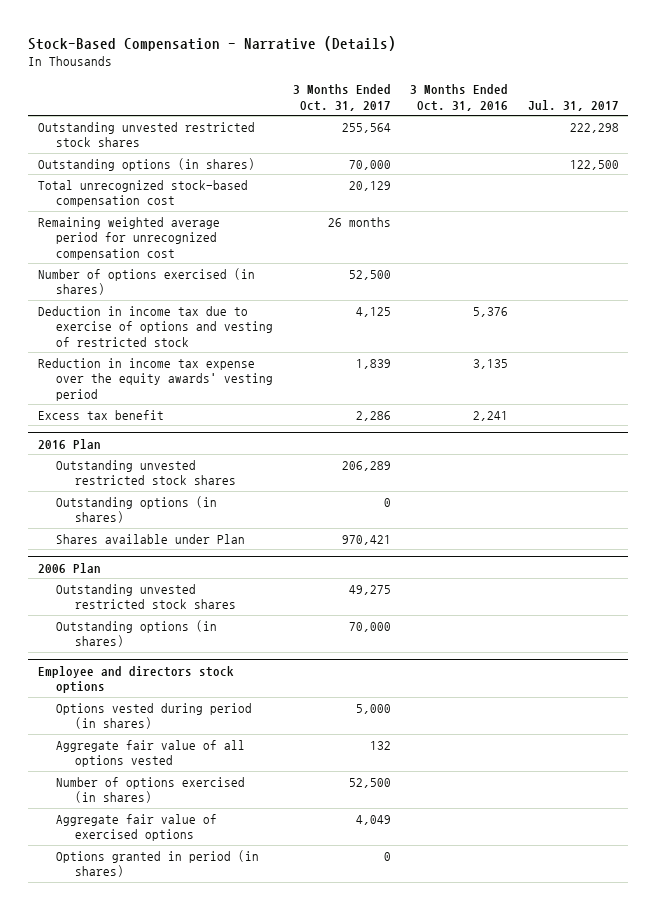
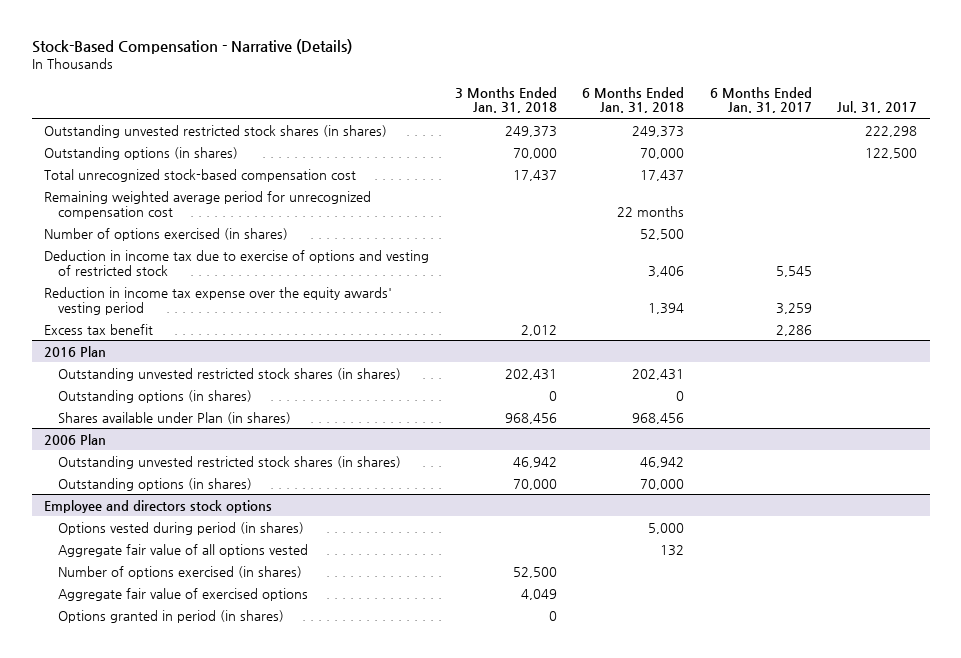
[292,84,391,111] 3 Months Ended Oct. 31, 2017 -> none
[410,84,509,111] 3 Months Ended Oct. 31, 2016 -> none
none -> [454,86,557,114] 3 Months Ended Jan. 31, 2018
none -> [582,86,685,114] 6 Months Ended Jan. 31, 2018
none -> [709,86,812,114] 6 Months Ended Jan. 31, 2017
[37,121,255,148] Outstanding unvested restricted stock shares -> [44,124,388,138] Outstanding unvested restricted stock shares (in shares)
[56,459,237,486] Outstanding unvested restricted stock shares -> [57,367,401,381] Outstanding unvested restricted stock shares (in shares)
[56,533,246,544] Shares available under Plan -> [57,411,291,424] Shares available under Plan (in shares)
[56,583,237,610] Outstanding unvested restricted stock shares -> [57,455,401,469] Outstanding unvested restricted stock shares (in shares)

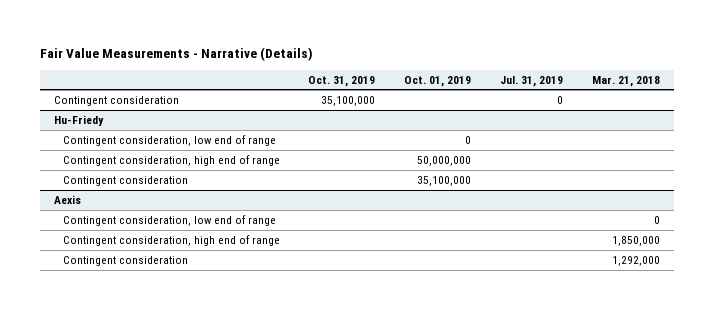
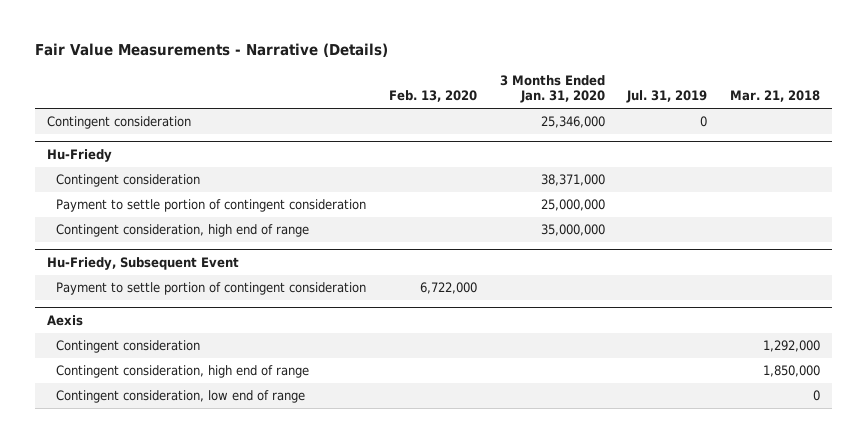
[308,75,376,87] Oct. 31, 2019 -> none
[404,75,472,87] Oct. 01, 2019 -> none
none -> [388,90,477,103] Feb. 13, 2020
none -> [499,74,605,104] 3 Months Ended Jan. 31, 2020
[62,134,276,146] Contingent consideration, low end of range -> none
none -> [56,199,367,213] Payment to settle portion of contingent consideration
[62,154,280,166] Contingent consideration, high end of range -> [56,224,310,238] Contingent consideration, high end of range
none -> [46,257,239,271] Hu-Friedy, Subsequent Event
none -> [56,282,367,296] Payment to settle portion of contingent consideration
[62,234,280,246] Contingent consideration, high end of range -> [56,365,310,379] Contingent consideration, high end of range
[62,214,276,226] Contingent consideration, low end of range -> [56,390,306,404] Contingent consideration, low end of range

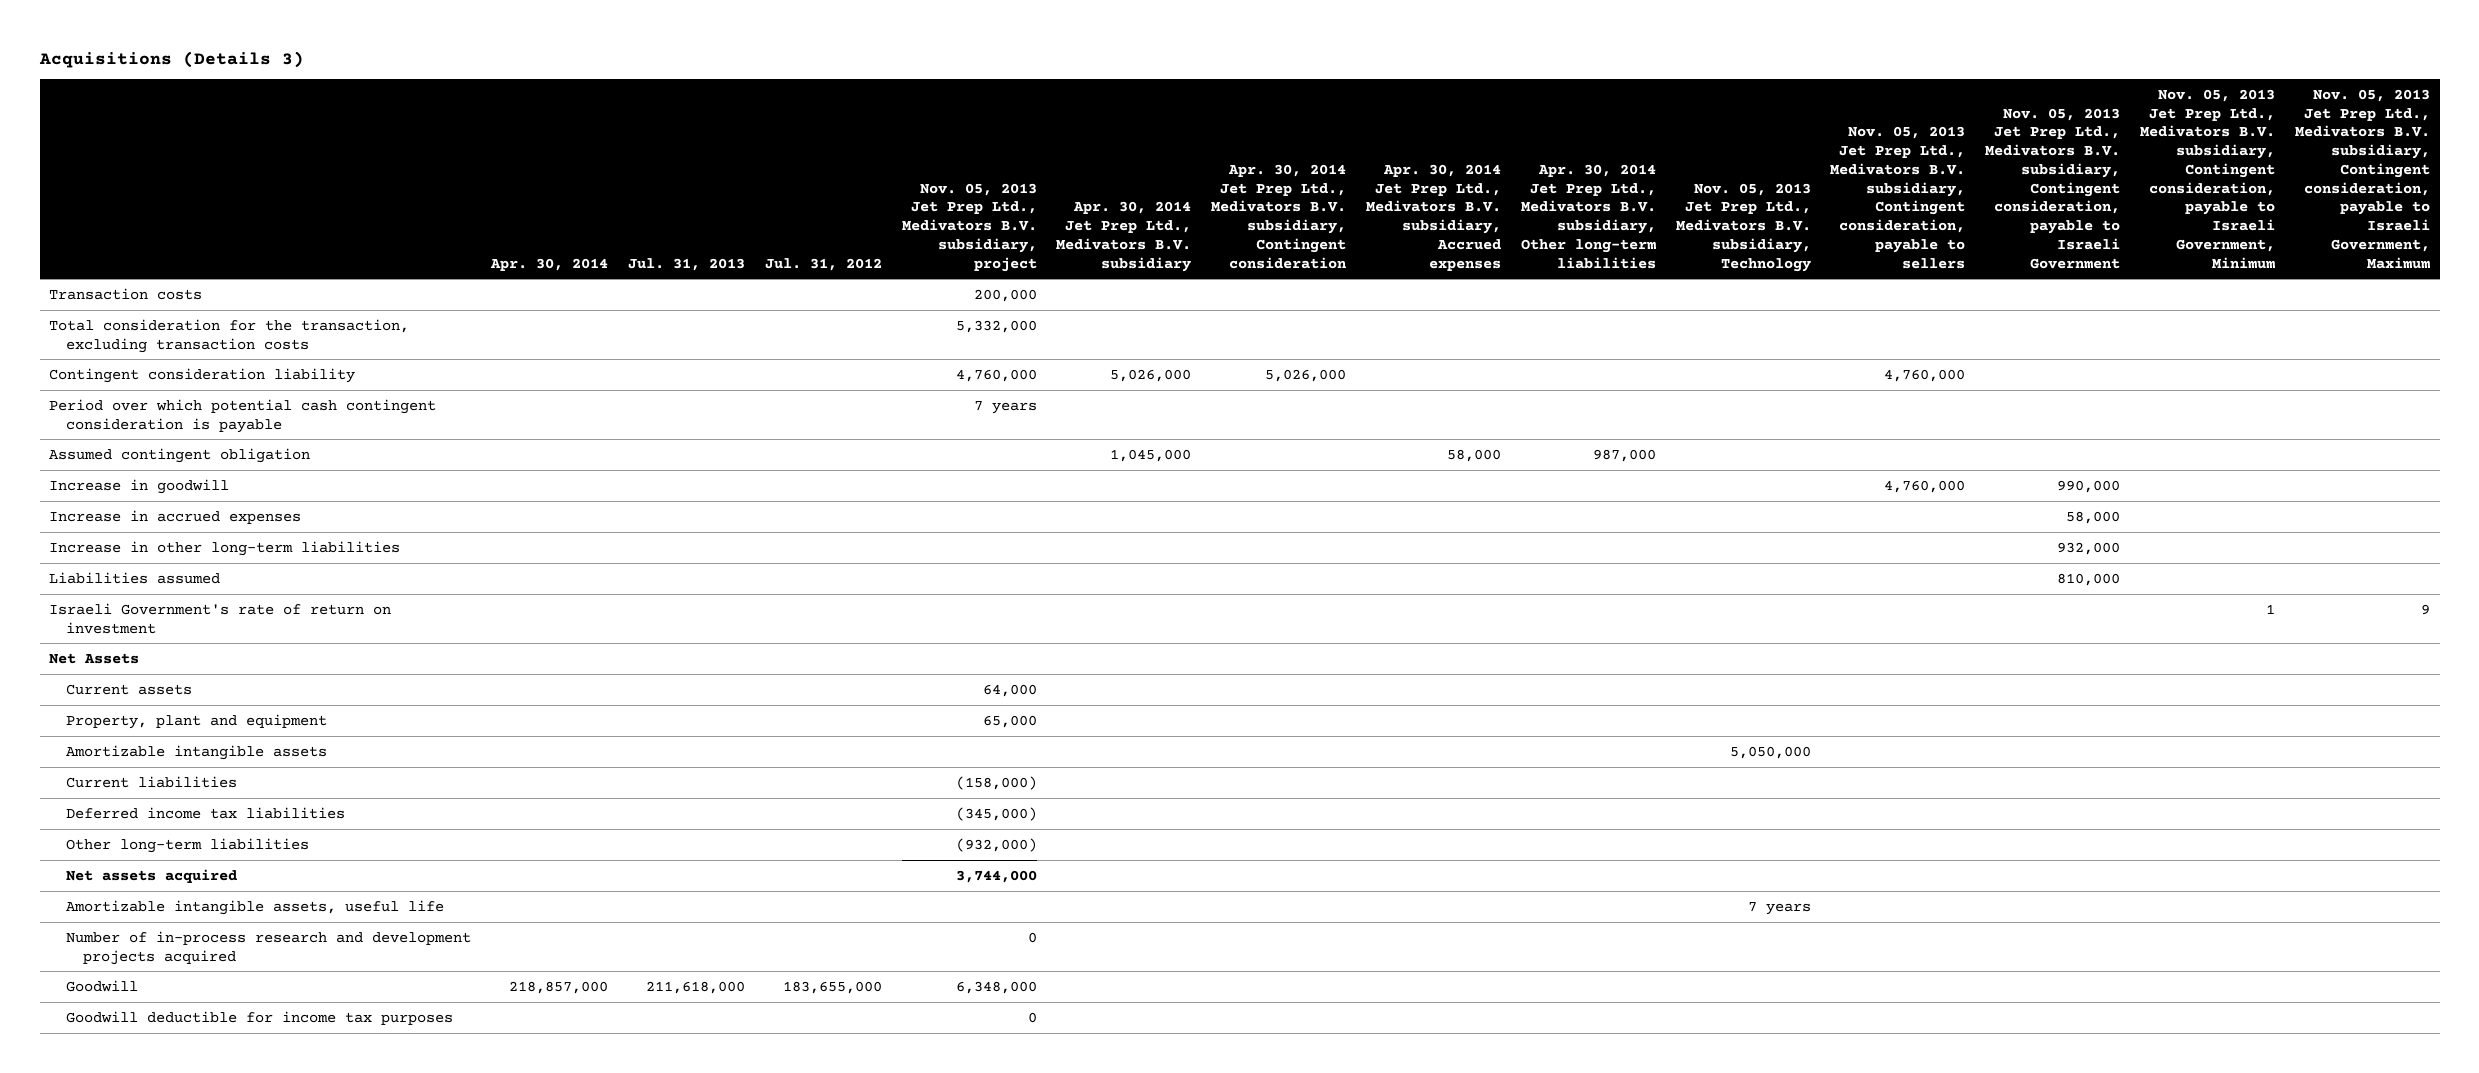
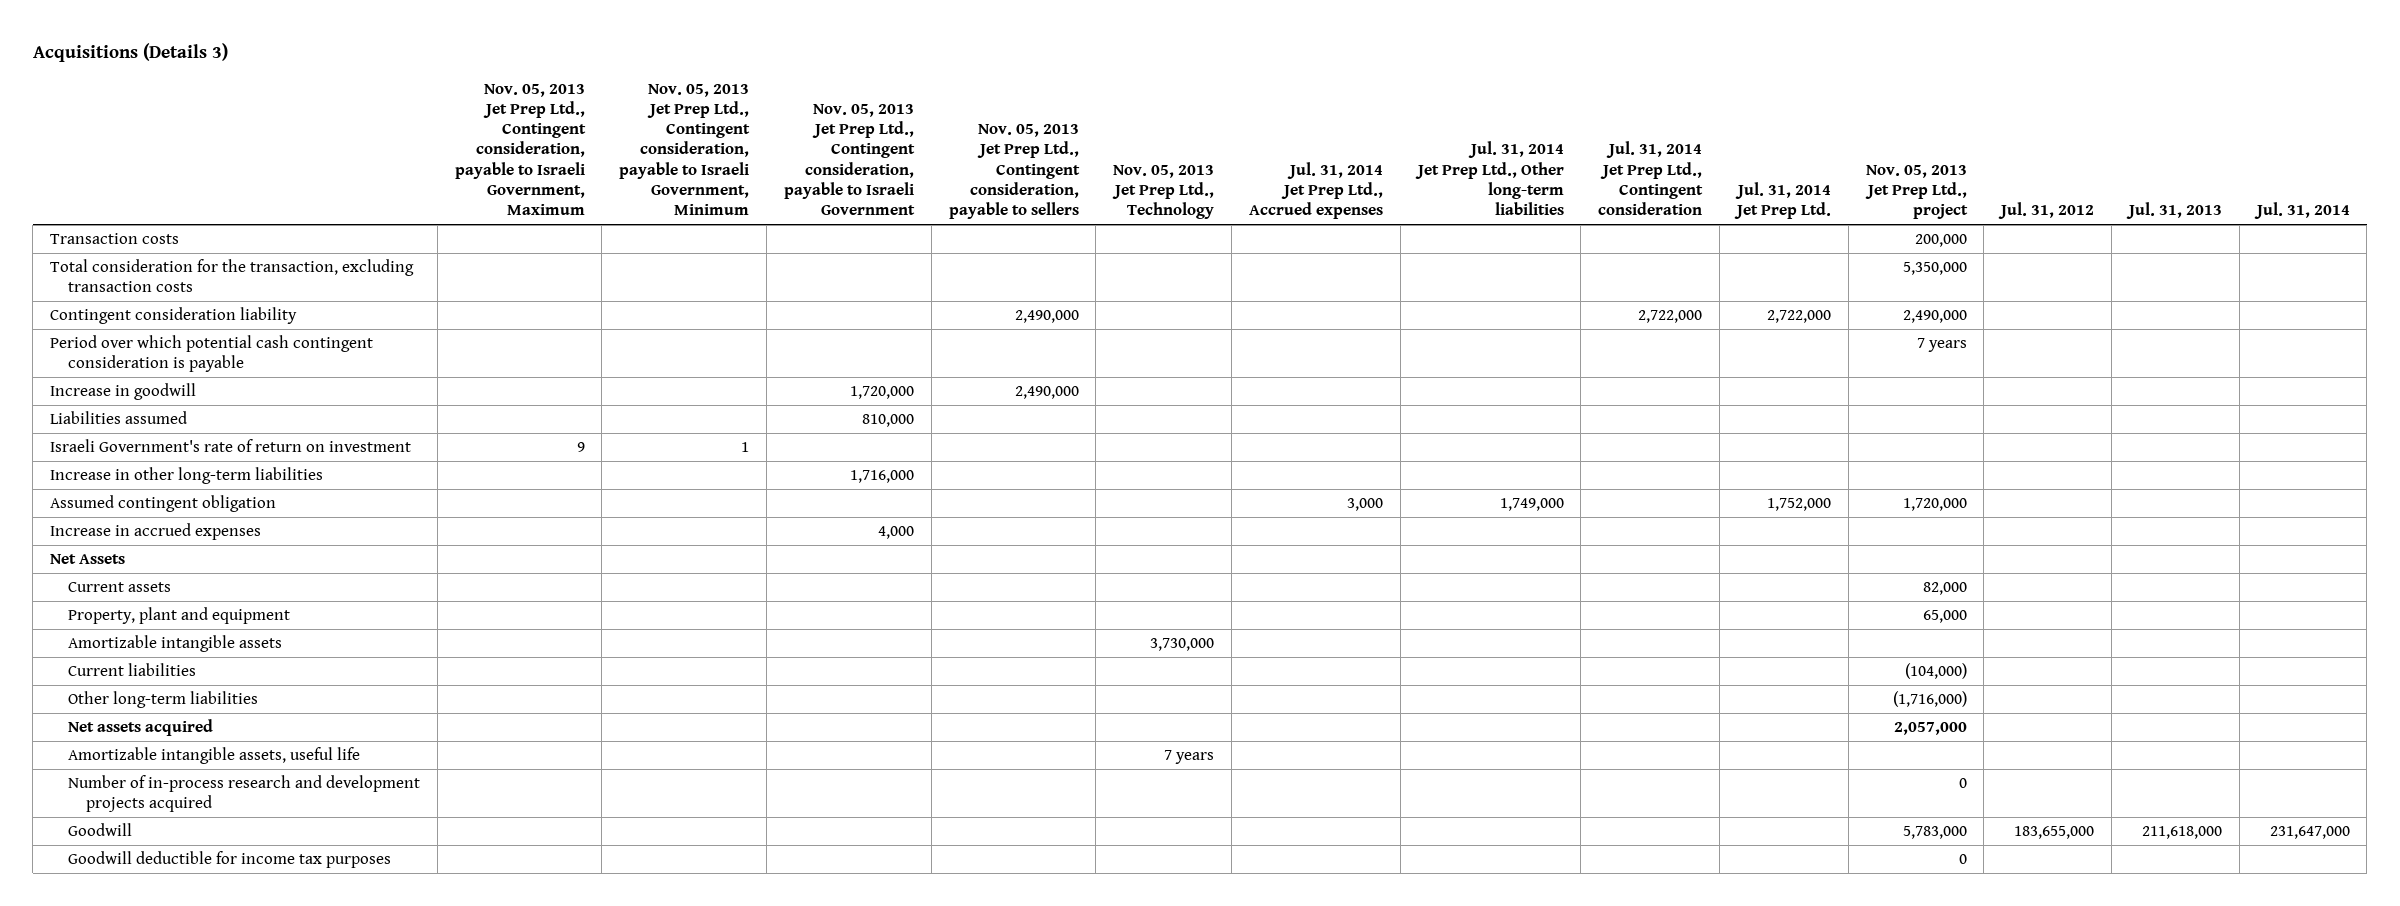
[490,257,609,271] Apr. 30, 2014 -> none
[901,182,1037,272] Nov. 05, 2013 Jet Prep Ltd., Medivators B.V. subsidiary, project -> none
[1056,201,1192,272] Apr. 30, 2014 Jet Prep Ltd., Medivators B.V. subsidiary -> none
[1211,163,1348,269] Apr. 30, 2014 Jet Prep Ltd., Medivators B.V. subsidiary, Contingent consideration -> none
[1365,163,1501,271] Apr. 30, 2014 Jet Prep Ltd., Medivators B.V. subsidiary, Accrued expenses -> none
[1520,163,1656,269] Apr. 30, 2014 Jet Prep Ltd., Medivators B.V. subsidiary, Other long-term liabilities -> none
[1675,182,1811,272] Nov. 05, 2013 Jet Prep Ltd., Medivators B.V. subsidiary, Technology -> none
[1830,126,1966,269] Nov. 05, 2013 Jet Prep Ltd., Medivators B.V. subsidiary, Contingent consideration, payable to sellers -> none
[1985,107,2121,269] Nov. 05, 2013 Jet Prep Ltd., Medivators B.V. subsidiary, Contingent consideration, payable to Israeli Government -> none
[2140,89,2276,269] Nov. 05, 2013 Jet Prep Ltd., Medivators B.V. subsidiary, Contingent consideration, payable to Israeli Government, Minimum -> none
[2294,89,2430,269] Nov. 05, 2013 Jet Prep Ltd., Medivators B.V. subsidiary, Contingent consideration, payable to Israeli Government, Maximum -> none
none -> [454,83,586,216] Nov. 05, 2013 Jet Prep Ltd., Contingent consideration, payable to Israeli Government, Maximum
none -> [619,83,751,216] Nov. 05, 2013 Jet Prep Ltd., Contingent consideration, payable to Israeli Government, Minimum
none -> [783,103,915,216] Nov. 05, 2013 Jet Prep Ltd., Contingent consideration, payable to Israeli Government
none -> [948,124,1080,220] Nov. 05, 2013 Jet Prep Ltd., Contingent consideration, payable to sellers
none -> [1112,164,1215,220] Nov. 05, 2013 Jet Prep Ltd., Technology
none -> [1248,161,1383,220] Jul. 31, 2014 Jet Prep Ltd., Accrued expenses
none -> [1414,141,1564,216] Jul. 31, 2014 Jet Prep Ltd., Other long-term liabilities
none -> [1598,141,1704,216] Jul. 31, 2014 Jet Prep Ltd., Contingent consideration
none -> [1733,182,1831,220] Jul. 31, 2014 Jet Prep Ltd.
none -> [1864,164,1968,220] Nov. 05, 2013 Jet Prep Ltd., project
none -> [2253,202,2350,220] Jul. 31, 2014
[49,540,401,556] Increase in other long-term liabilities -> [49,467,323,485] Increase in other long-term liabilities
[49,447,311,463] Assumed contingent obligation -> [49,495,276,513] Assumed contingent obligation
[49,509,302,524] Increase in accrued expenses -> [49,523,261,541] Increase in accrued expenses
[66,806,346,819] Deferred income tax liabilities -> none

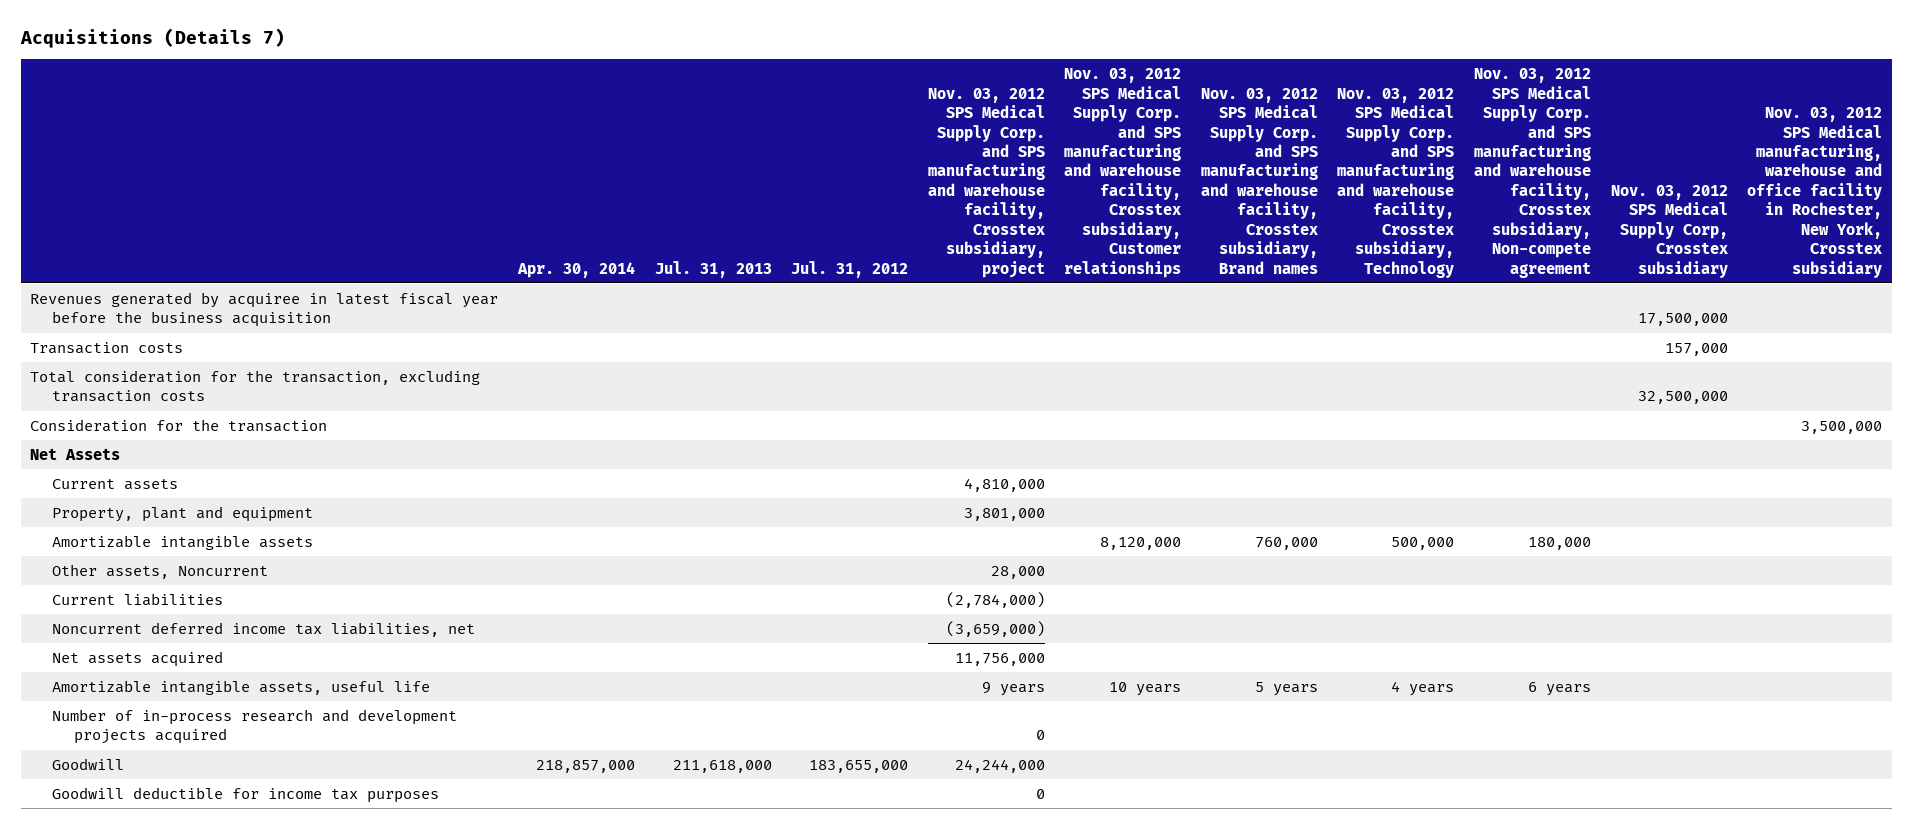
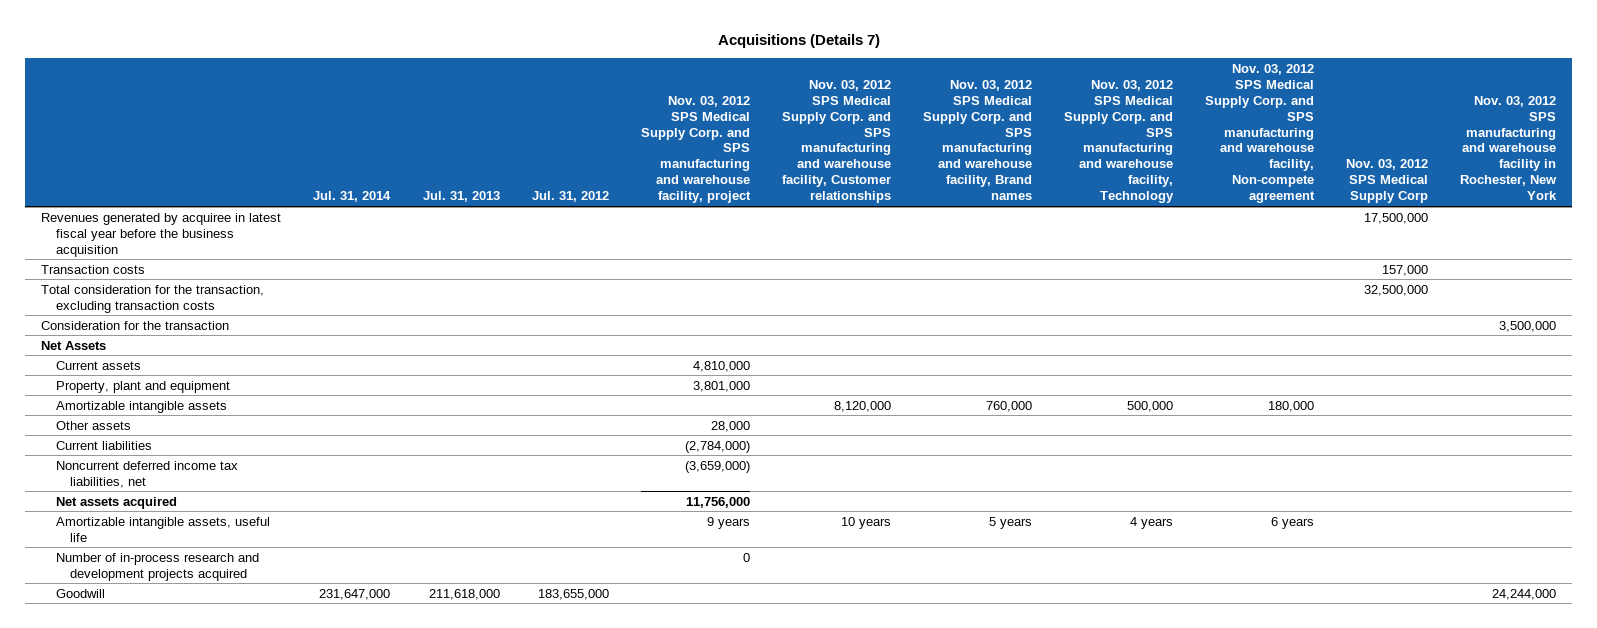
[516,261,635,278] Apr. 30, 2014 -> none
[927,87,1045,278] Nov. 03, 2012 SPS Medical Supply Corp. and SPS manufacturing and warehouse facility, Crosstex subsidiary, project -> none
[1064,68,1182,278] Nov. 03, 2012 SPS Medical Supply Corp. and SPS manufacturing and warehouse facility, Crosstex subsidiary, Customer relationships -> none
[1200,87,1318,274] Nov. 03, 2012 SPS Medical Supply Corp. and SPS manufacturing and warehouse facility, Crosstex subsidiary, Brand names -> none
[1337,87,1455,278] Nov. 03, 2012 SPS Medical Supply Corp. and SPS manufacturing and warehouse facility, Crosstex subsidiary, Technology -> none
[1473,68,1591,278] Nov. 03, 2012 SPS Medical Supply Corp. and SPS manufacturing and warehouse facility, Crosstex subsidiary, Non-compete agreement -> none
[1610,184,1728,278] Nov. 03, 2012 SPS Medical Supply Corp, Crosstex subsidiary -> none
[1747,107,1883,278] Nov. 03, 2012 SPS Medical manufacturing, warehouse and office facility in Rochester, New York, Crosstex subsidiary -> none
none -> [313,191,392,203] Jul. 31, 2014
none -> [640,95,751,204] Nov. 03, 2012 SPS Medical Supply Corp. and SPS manufacturing and warehouse facility, project
none -> [781,79,891,204] Nov. 03, 2012 SPS Medical Supply Corp. and SPS manufacturing and warehouse facility, Customer relationships
none -> [922,79,1032,201] Nov. 03, 2012 SPS Medical Supply Corp. and SPS manufacturing and warehouse facility, Brand names
none -> [1063,79,1174,204] Nov. 03, 2012 SPS Medical Supply Corp. and SPS manufacturing and warehouse facility, Technology
none -> [1204,63,1315,204] Nov. 03, 2012 SPS Medical Supply Corp. and SPS manufacturing and warehouse facility, Non-compete agreement
none -> [1346,159,1429,204] Nov. 03, 2012 SPS Medical Supply Corp
none -> [1460,95,1558,201] Nov. 03, 2012 SPS manufacturing and warehouse facility in Rochester, New York
[52,564,269,580] Other assets, Noncurrent -> [55,420,131,430] Other assets
[52,787,440,804] Goodwill deductible for income tax purposes -> none

